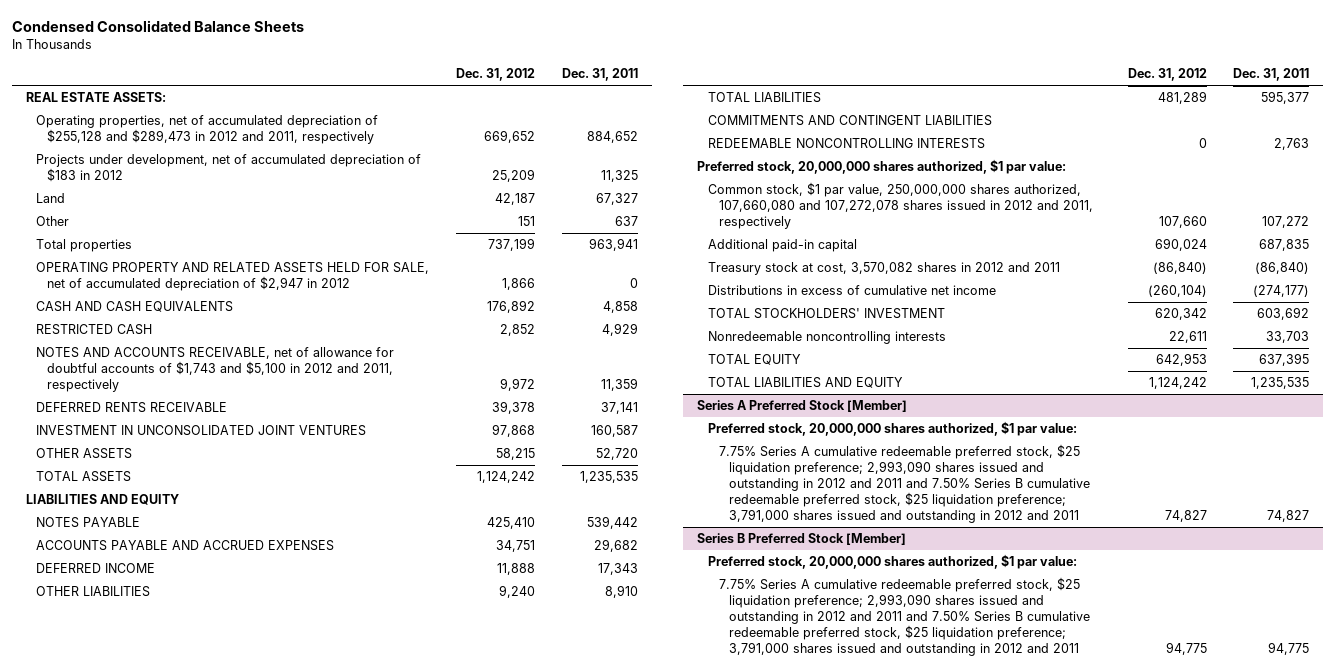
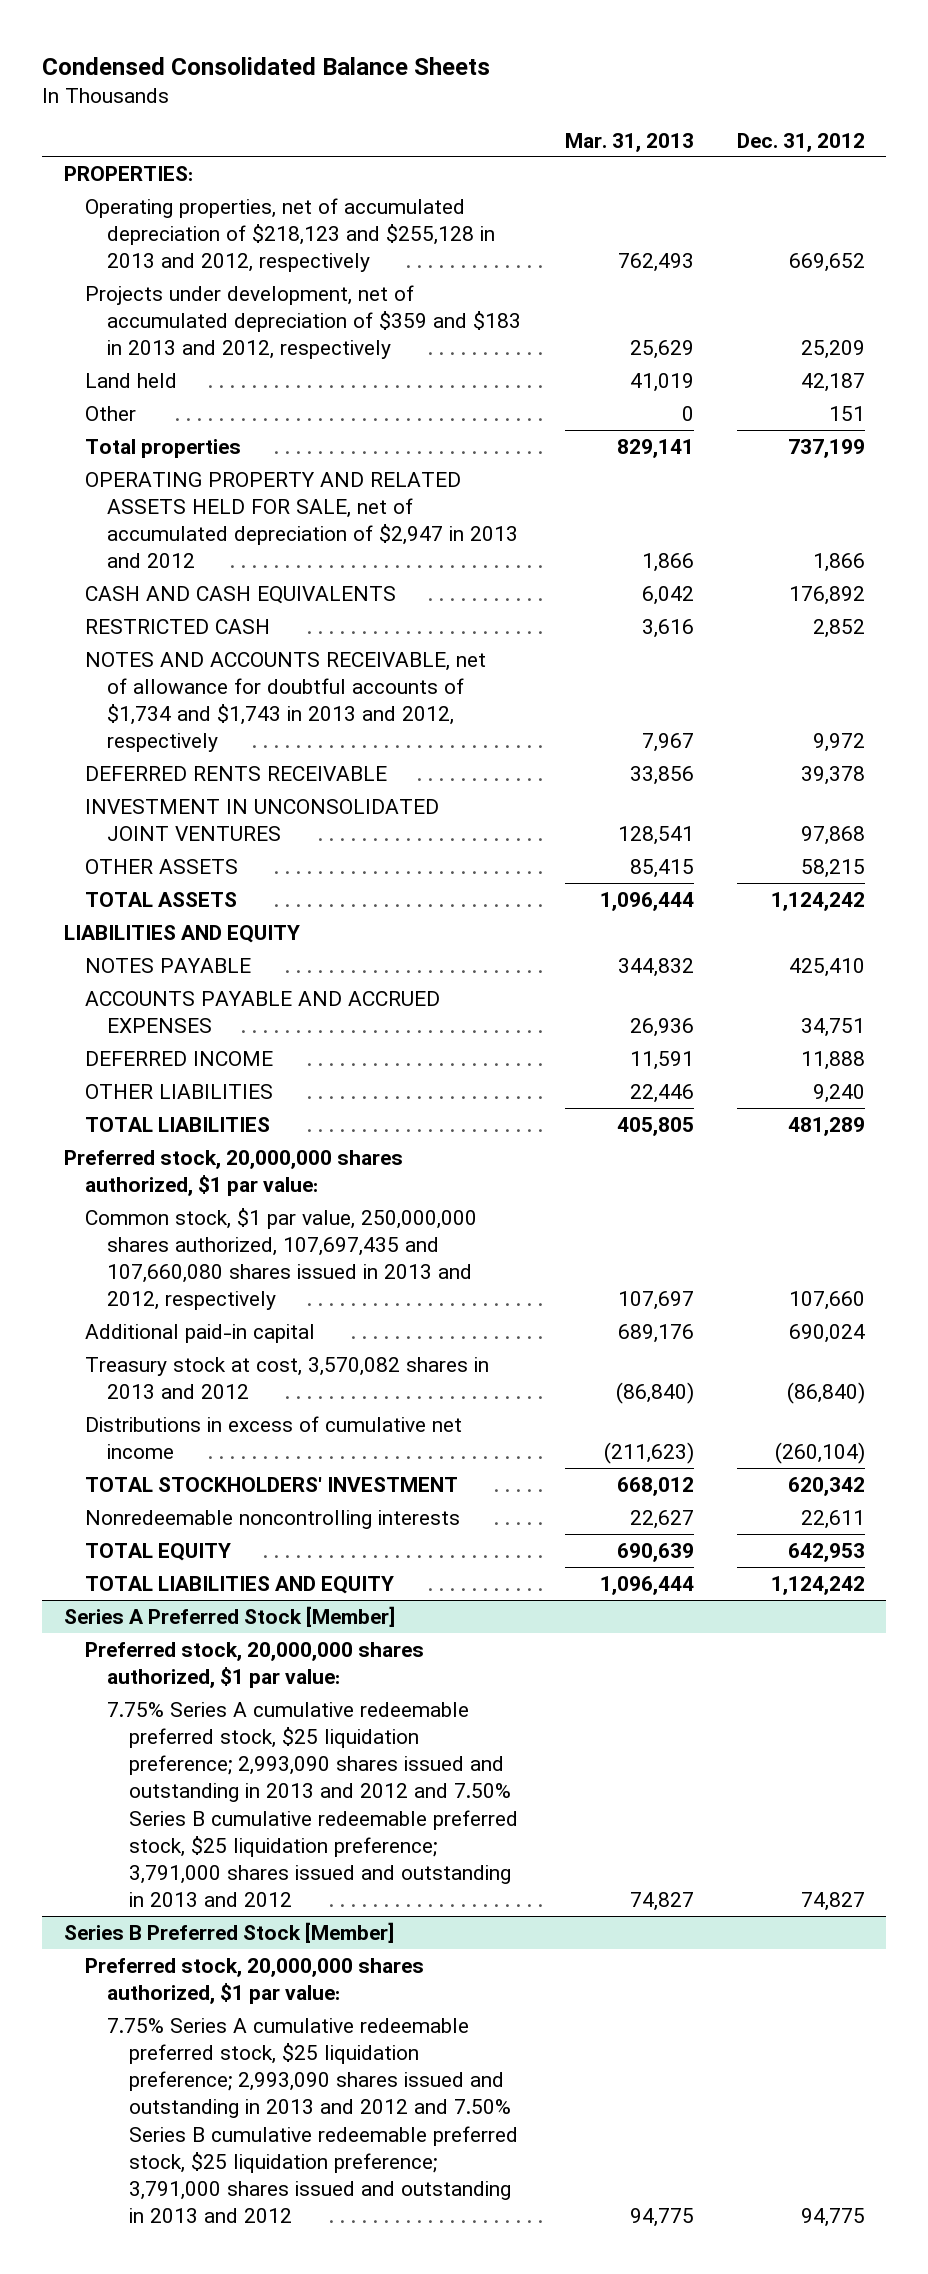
[562,68,639,82] Dec. 31, 2011 -> none
none -> [564,132,694,152] Mar. 31, 2013
[25,92,166,103] REAL ESTATE ASSETS: -> [63,165,193,181] PROPERTIES:
[36,115,379,145] Operating properties, net of accumulated depreciation of $255,128 and $289,473 in 2012 and 2011, respectively -> [85,197,496,273] Operating properties, net of accumulated depreciation of $218,123 and $255,128 in 2013 and 2012, respectively
[36,154,422,183] Projects under development, net of accumulated depreciation of $183 in 2012 -> [85,284,522,360] Projects under development, net of accumulated depreciation of $359 and $183 in 2013 and 2012, respectively
[36,193,66,204] Land -> [85,372,178,388] Land held
[36,262,430,292] OPERATING PROPERTY AND RELATED ASSETS HELD FOR SALE, net of accumulated depreciation of $2,947 in 2012 -> [85,471,519,569] OPERATING PROPERTY AND RELATED ASSETS HELD FOR SALE, net of accumulated depreciation of $2,947 in 2013 and 2012
[36,347,395,393] NOTES AND ACCOUNTS RECEIVABLE, net of allowance for doubtful accounts of $1,743 and $5,100 in 2012 and 2011, respectively -> [85,651,487,753] NOTES AND ACCOUNTS RECEIVABLE, net of allowance for doubtful accounts of $1,734 and $1,743 in 2013 and 2012, respectively
[707,115,992,127] COMMITMENTS AND CONTINGENT LIABILITIES -> none
[707,138,985,150] REDEEMABLE NONCONTROLLING INTERESTS -> none
[707,182,1093,230] Common stock, $1 par value, 250,000,000 shares authorized, 107,660,080 and 107,272,078 shares issued in 2012 and 2011, respectively -> [85,1207,478,1311] Common stock, $1 par value, 250,000,000 shares authorized, 107,697,435 and 107,660,080 shares issued in 2013 and 2012, respectively
[707,262,1060,276] Treasury stock at cost, 3,570,082 shares in 2012 and 2011 -> [85,1356,490,1399] Treasury stock at cost, 3,570,082 shares in 2013 and 2012
[718,444,1091,523] 7.75% Series A cumulative redeemable preferred stock, $25 liquidation preference; 2,993,090 shares issued and outstanding in 2012 and 2011 and 7.50% Series B cumulative redeemable preferred stock, $25 liquidation preference; 3,791,000 shares issued and outstanding in 2012 and 2011 -> [107,1701,519,1908] 7.75% Series A cumulative redeemable preferred stock, $25 liquidation preference; 2,993,090 shares issued and outstanding in 2013 and 2012 and 7.50% Series B cumulative redeemable preferred stock, $25 liquidation preference; 3,791,000 shares issued and outstanding in 2013 and 2012
[718,577,1091,656] 7.75% Series A cumulative redeemable preferred stock, $25 liquidation preference; 2,993,090 shares issued and outstanding in 2012 and 2011 and 7.50% Series B cumulative redeemable preferred stock, $25 liquidation preference; 3,791,000 shares issued and outstanding in 2012 and 2011 -> [107,2017,519,2224] 7.75% Series A cumulative redeemable preferred stock, $25 liquidation preference; 2,993,090 shares issued and outstanding in 2013 and 2012 and 7.50% Series B cumulative redeemable preferred stock, $25 liquidation preference; 3,791,000 shares issued and outstanding in 2013 and 2012

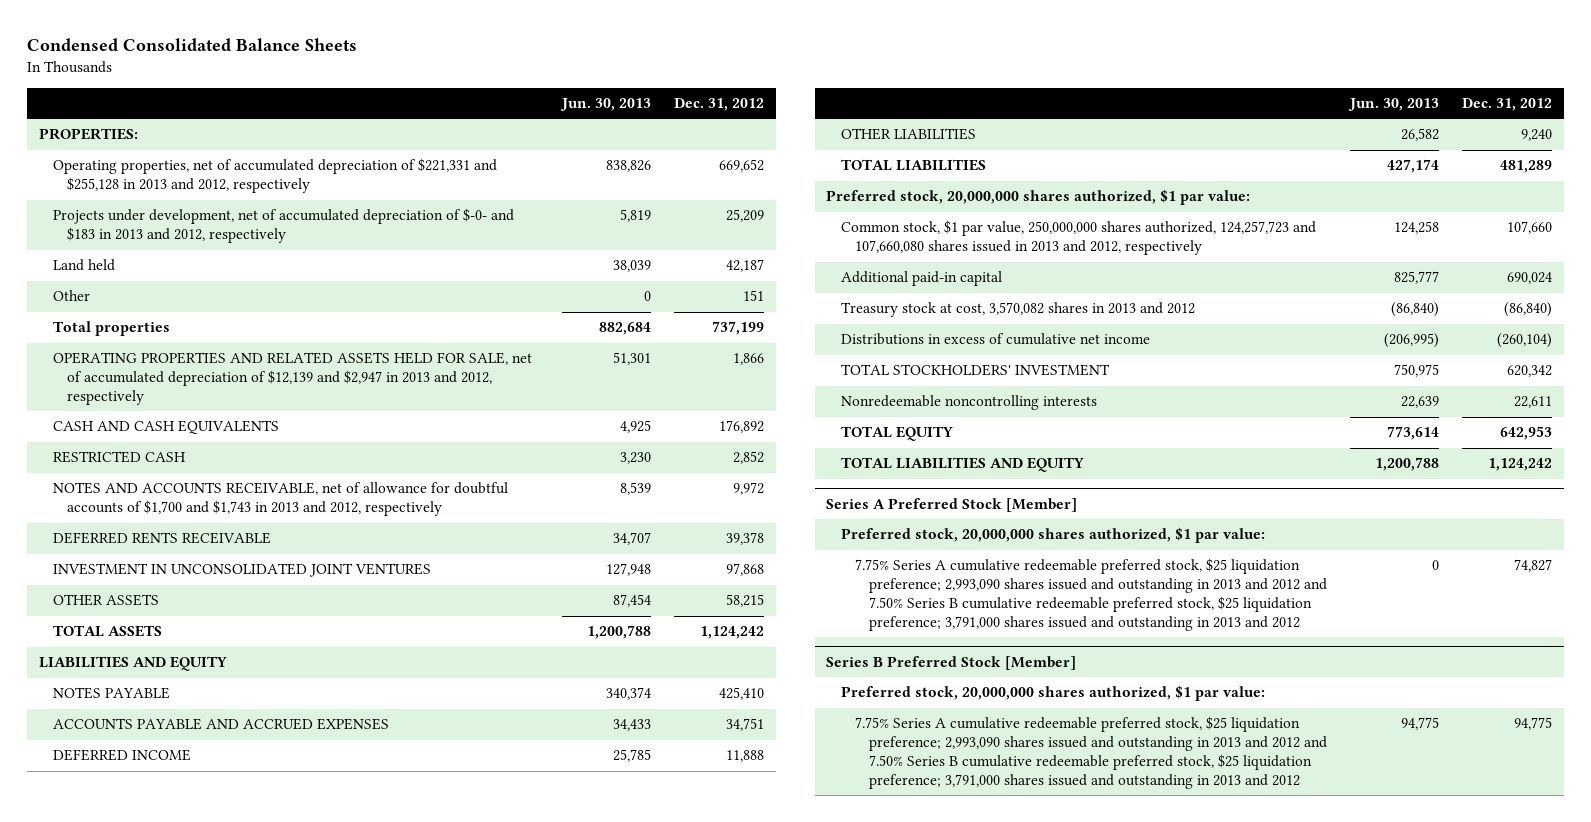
[564,132,694,152] Mar. 31, 2013 -> none
none -> [560,97,652,111] Jun. 30, 2013
[85,197,496,273] Operating properties, net of accumulated depreciation of $218,123 and $255,128 in 2013 and 2012, respectively -> [52,158,497,194] Operating properties, net of accumulated depreciation of $221,331 and $255,128 in 2013 and 2012, respectively
[85,284,522,360] Projects under development, net of accumulated depreciation of $359 and $183 in 2013 and 2012, respectively -> [52,208,514,244] Projects under development, net of accumulated depreciation of $-0- and $183 in 2013 and 2012, respectively
[85,471,519,569] OPERATING PROPERTY AND RELATED ASSETS HELD FOR SALE, net of accumulated depreciation of $2,947 in 2013 and 2012 -> [52,352,532,406] OPERATING PROPERTIES AND RELATED ASSETS HELD FOR SALE, net of accumulated depreciation of $12,139 and $2,947 in 2013 and 2012, respectively
[85,651,487,753] NOTES AND ACCOUNTS RECEIVABLE, net of allowance for doubtful accounts of $1,734 and $1,743 in 2013 and 2012, respectively -> [52,482,508,517] NOTES AND ACCOUNTS RECEIVABLE, net of allowance for doubtful accounts of $1,700 and $1,743 in 2013 and 2012, respectively
[85,1207,478,1311] Common stock, $1 par value, 250,000,000 shares authorized, 107,697,435 and 107,660,080 shares issued in 2013 and 2012, respectively -> [840,220,1316,256] Common stock, $1 par value, 250,000,000 shares authorized, 124,257,723 and 107,660,080 shares issued in 2013 and 2012, respectively

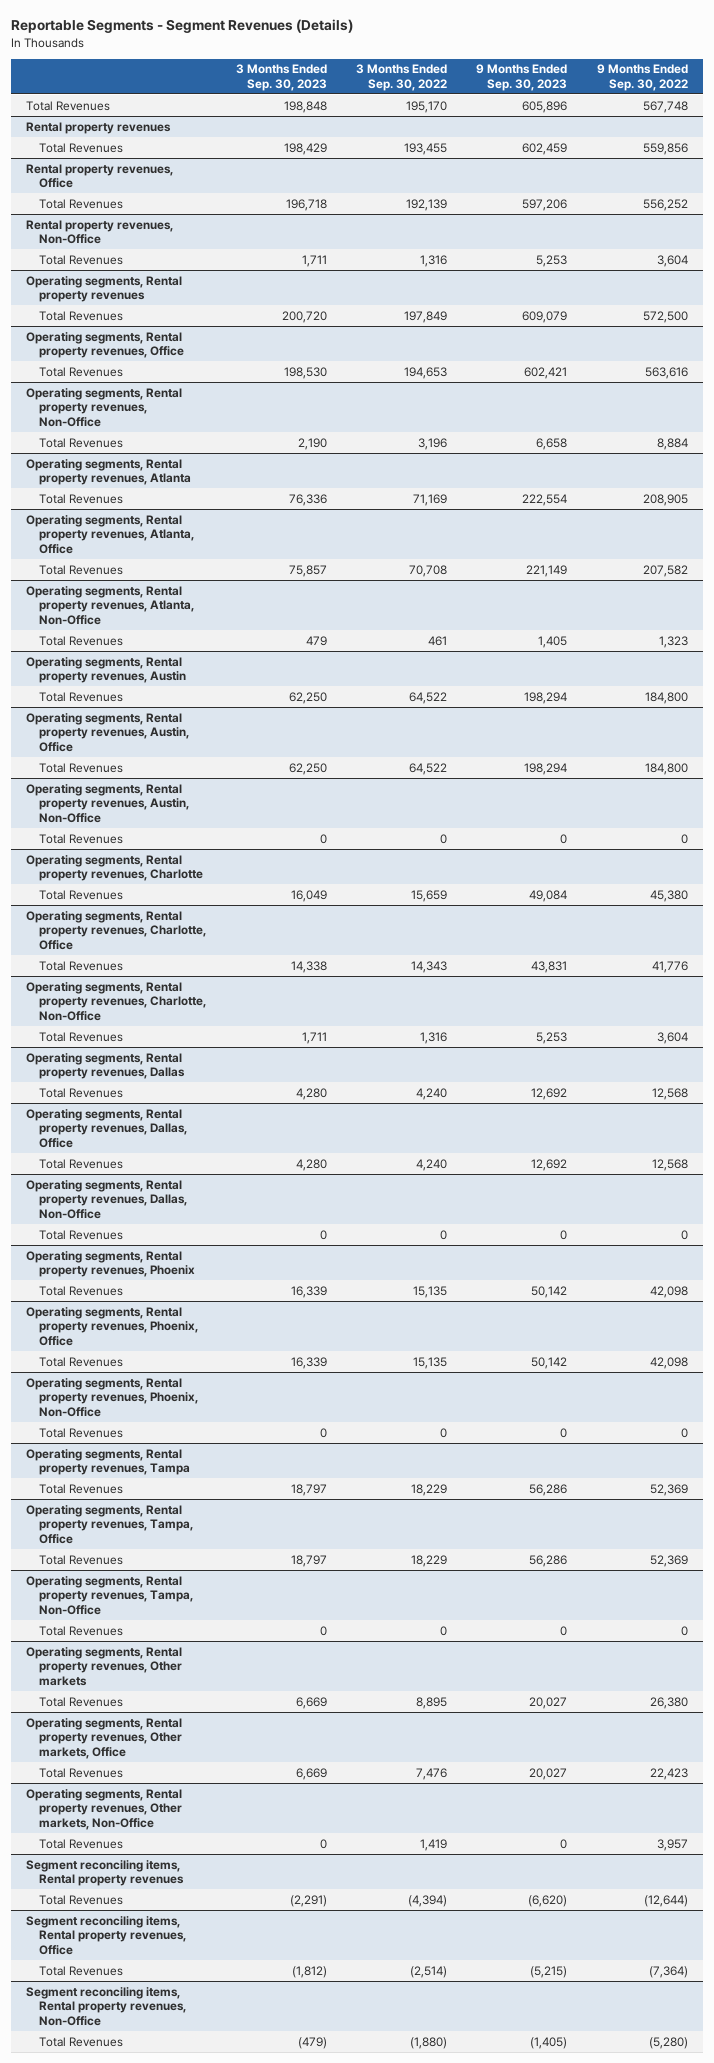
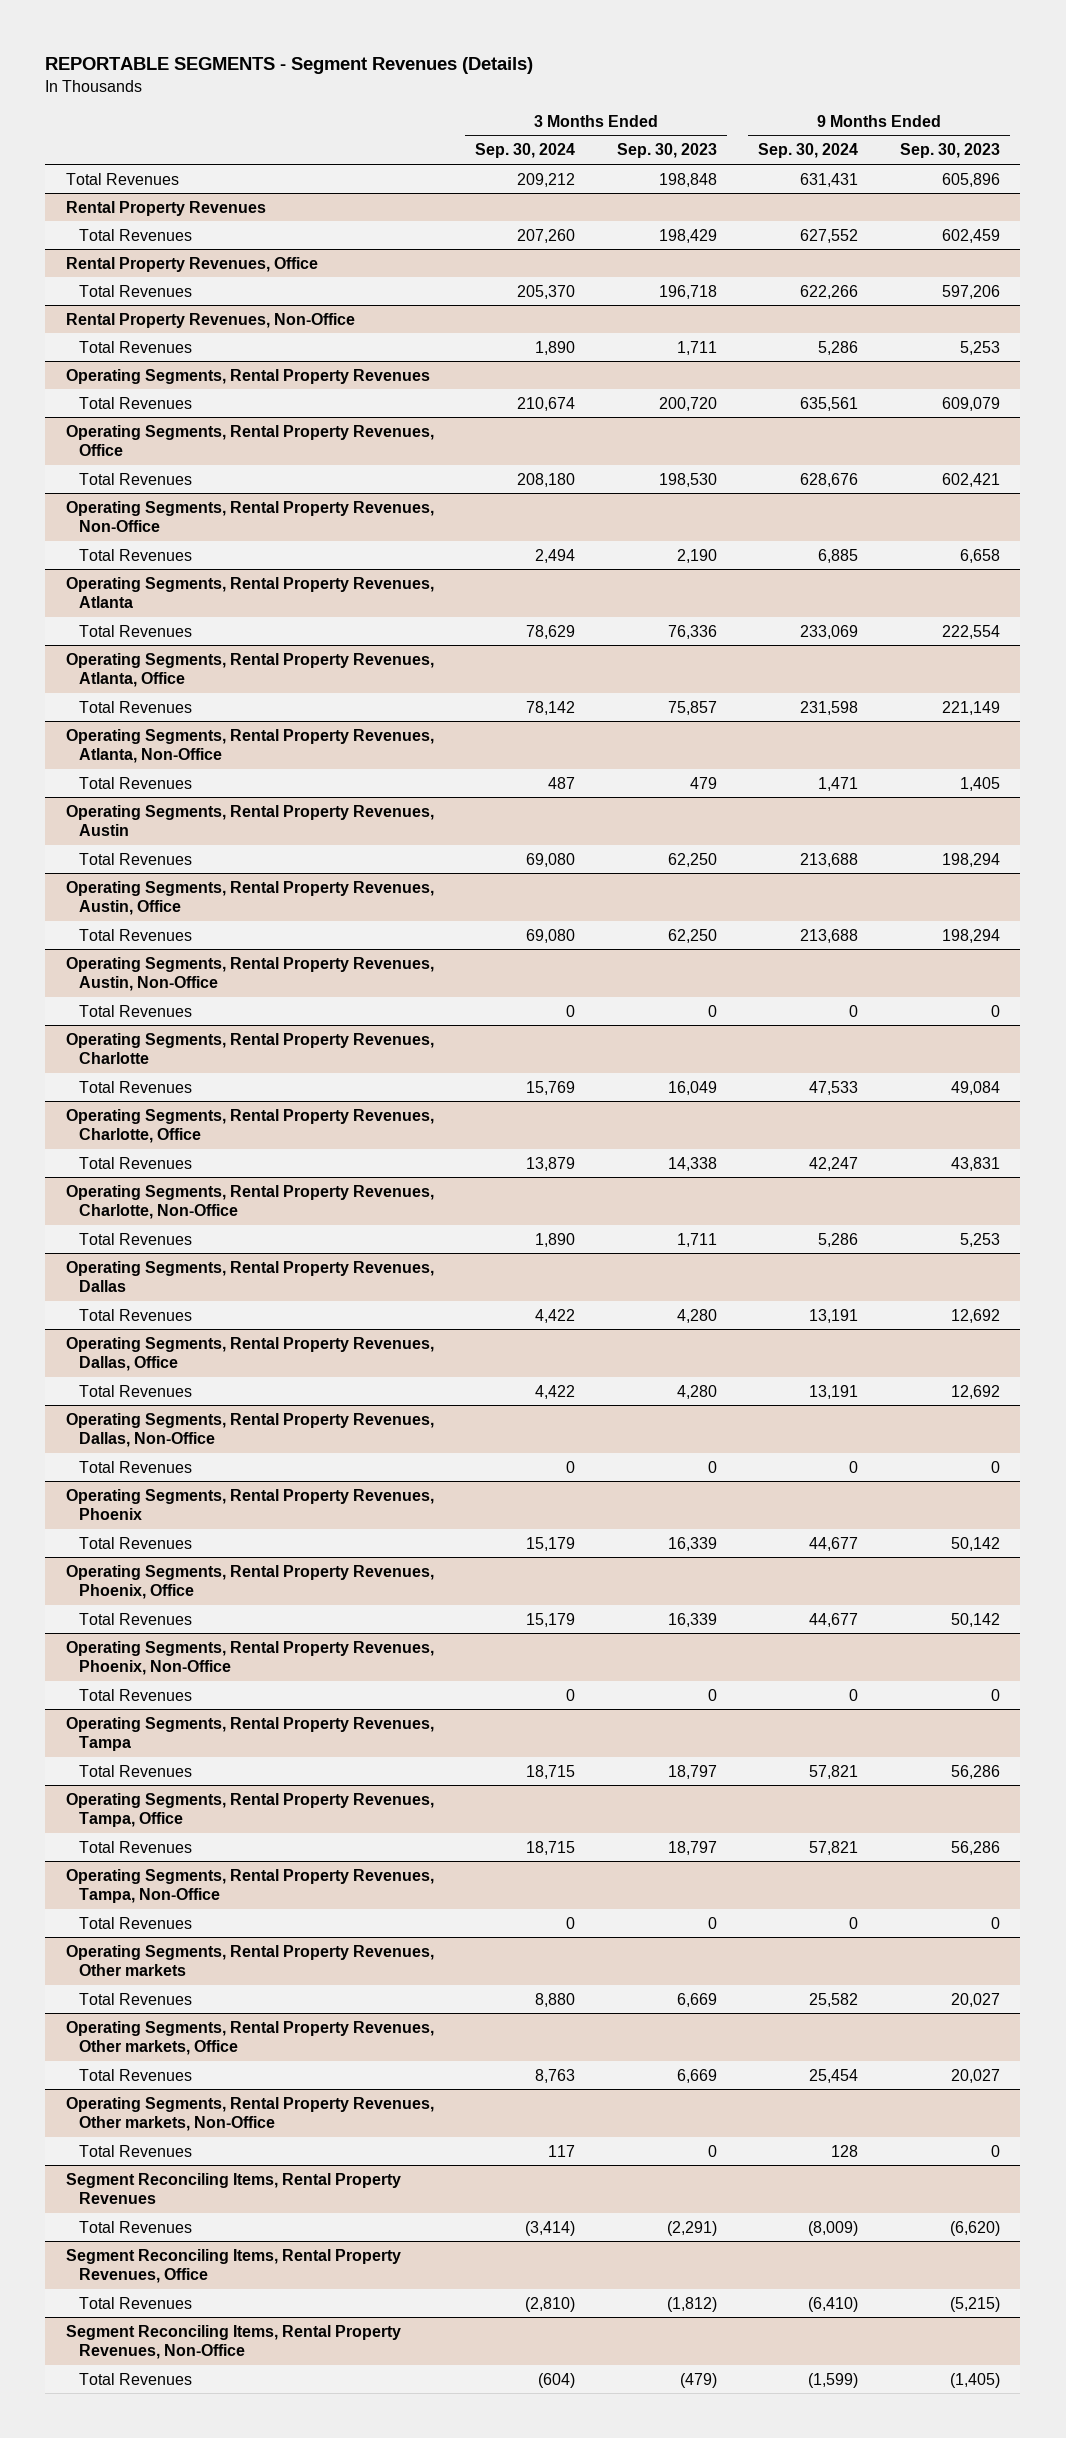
[11,19,354,34] Reportable Segments - Segment Revenues (Details) -> [45,57,534,75] REPORTABLE SEGMENTS - Segment Revenues (Details)
[356,64,448,91] 3 Months Ended Sep. 30, 2022 -> none
[596,64,688,91] 9 Months Ended Sep. 30, 2022 -> none
none -> [475,143,576,159] Sep. 30, 2024
none -> [758,143,859,159] Sep. 30, 2024
[25,121,171,134] Rental property revenues -> [66,200,267,216] Rental Property Revenues
[25,163,173,189] Rental property revenues, Office -> [66,256,319,272] Rental Property Revenues, Office
[25,219,173,245] Rental property revenues, Non-Office -> [66,312,356,328] Rental Property Revenues, Non-Office
[25,275,182,303] Operating segments, Rental property revenues -> [66,368,431,384] Operating Segments, Rental Property Revenues
[25,331,185,359] Operating segments, Rental property revenues, Office -> [66,424,435,457] Operating Segments, Rental Property Revenues, Office
[25,387,182,427] Operating segments, Rental property revenues, Non-Office -> [66,500,435,533] Operating Segments, Rental Property Revenues, Non-Office
[25,458,192,486] Operating segments, Rental property revenues, Atlanta -> [66,576,435,609] Operating Segments, Rental Property Revenues, Atlanta
[25,514,195,554] Operating segments, Rental property revenues, Atlanta, Office -> [66,652,435,688] Operating Segments, Rental Property Revenues, Atlanta, Office
[25,585,195,625] Operating segments, Rental property revenues, Atlanta, Non-Office -> [66,728,435,764] Operating Segments, Rental Property Revenues, Atlanta, Non-Office
[25,656,187,684] Operating segments, Rental property revenues, Austin -> [66,804,435,837] Operating Segments, Rental Property Revenues, Austin
[25,712,190,752] Operating segments, Rental property revenues, Austin, Office -> [66,880,435,916] Operating Segments, Rental Property Revenues, Austin, Office
[25,783,190,823] Operating segments, Rental property revenues, Austin, Non-Office -> [66,956,435,992] Operating Segments, Rental Property Revenues, Austin, Non-Office
[25,854,204,882] Operating segments, Rental property revenues, Charlotte -> [66,1032,435,1065] Operating Segments, Rental Property Revenues, Charlotte
[25,910,207,950] Operating segments, Rental property revenues, Charlotte, Office -> [66,1108,435,1144] Operating Segments, Rental Property Revenues, Charlotte, Office
[25,981,207,1021] Operating segments, Rental property revenues, Charlotte, Non-Office -> [66,1184,435,1220] Operating Segments, Rental Property Revenues, Charlotte, Non-Office
[25,1052,186,1080] Operating segments, Rental property revenues, Dallas -> [66,1260,435,1293] Operating Segments, Rental Property Revenues, Dallas
[25,1108,188,1148] Operating segments, Rental property revenues, Dallas, Office -> [66,1336,435,1372] Operating Segments, Rental Property Revenues, Dallas, Office
[25,1179,188,1219] Operating segments, Rental property revenues, Dallas, Non-Office -> [66,1412,435,1448] Operating Segments, Rental Property Revenues, Dallas, Non-Office
[25,1250,196,1278] Operating segments, Rental property revenues, Phoenix -> [66,1488,435,1521] Operating Segments, Rental Property Revenues, Phoenix
[25,1306,199,1346] Operating segments, Rental property revenues, Phoenix, Office -> [66,1564,435,1600] Operating Segments, Rental Property Revenues, Phoenix, Office
[25,1377,199,1417] Operating segments, Rental property revenues, Phoenix, Non-Office -> [66,1640,435,1676] Operating Segments, Rental Property Revenues, Phoenix, Non-Office
[25,1448,191,1476] Operating segments, Rental property revenues, Tampa -> [66,1716,435,1752] Operating Segments, Rental Property Revenues, Tampa
[25,1504,194,1544] Operating segments, Rental property revenues, Tampa, Office -> [66,1792,435,1828] Operating Segments, Rental Property Revenues, Tampa, Office
[25,1575,194,1615] Operating segments, Rental property revenues, Tampa, Non-Office -> [66,1868,435,1904] Operating Segments, Rental Property Revenues, Tampa, Non-Office
[25,1646,183,1686] Operating segments, Rental property revenues, Other markets -> [66,1944,435,1977] Operating Segments, Rental Property Revenues, Other markets
[25,1717,183,1759] Operating segments, Rental property revenues, Other markets, Office -> [66,2020,435,2056] Operating Segments, Rental Property Revenues, Other markets, Office
[25,1788,183,1830] Operating segments, Rental property revenues, Other markets, Non-Office -> [66,2096,435,2132] Operating Segments, Rental Property Revenues, Other markets, Non-Office
[25,1859,185,1887] Segment reconciling items, Rental property revenues -> [66,2172,402,2205] Segment Reconciling Items, Rental Property Revenues
[25,1915,187,1955] Segment reconciling items, Rental property revenues, Office -> [66,2248,402,2284] Segment Reconciling Items, Rental Property Revenues, Office
[25,1986,187,2026] Segment reconciling items, Rental property revenues, Non-Office -> [66,2324,402,2360] Segment Reconciling Items, Rental Property Revenues, Non-Office

